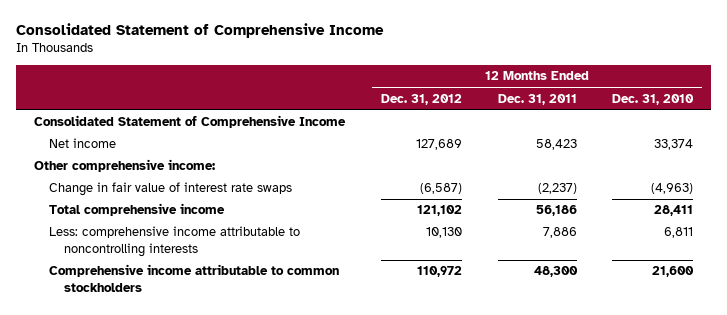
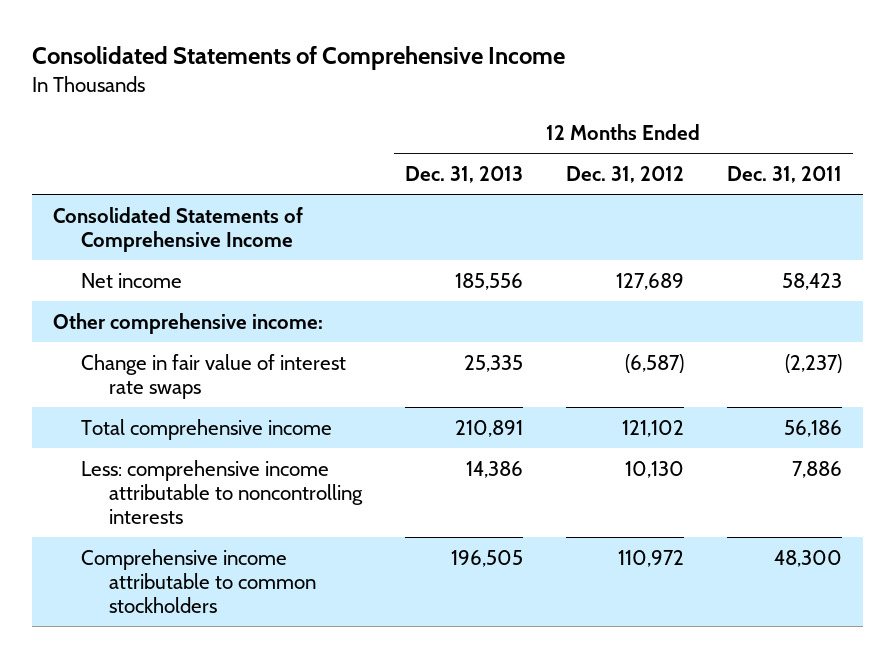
[15,23,384,39] Consolidated Statement of Comprehensive Income -> [31,46,565,71] Consolidated Statements of Comprehensive Income
[612,93,695,105] Dec. 31, 2010 -> none
none -> [404,165,523,183] Dec. 31, 2013
[33,115,346,129] Consolidated Statement of Comprehensive Income -> [53,206,304,252] Consolidated Statements of Comprehensive Income

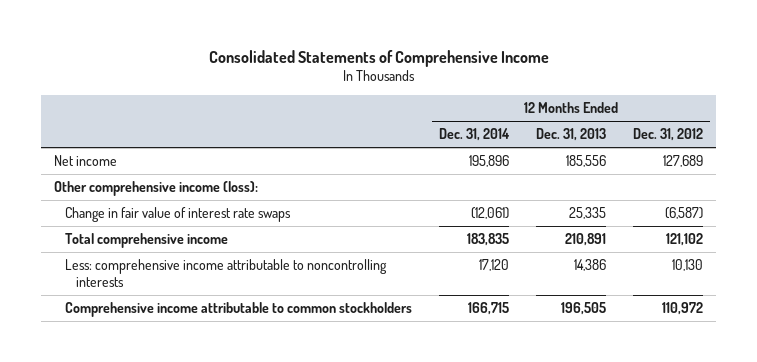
[726,165,842,183] Dec. 31, 2011 -> none
none -> [439,128,511,142] Dec. 31, 2014
[53,206,304,252] Consolidated Statements of Comprehensive Income -> none
[53,312,324,334] Other comprehensive income: -> [54,181,259,197] Other comprehensive income (loss):

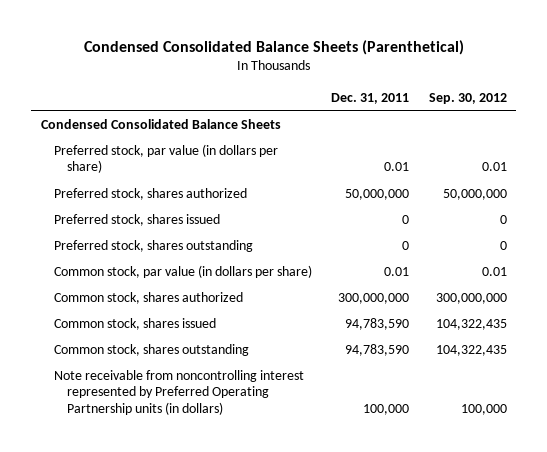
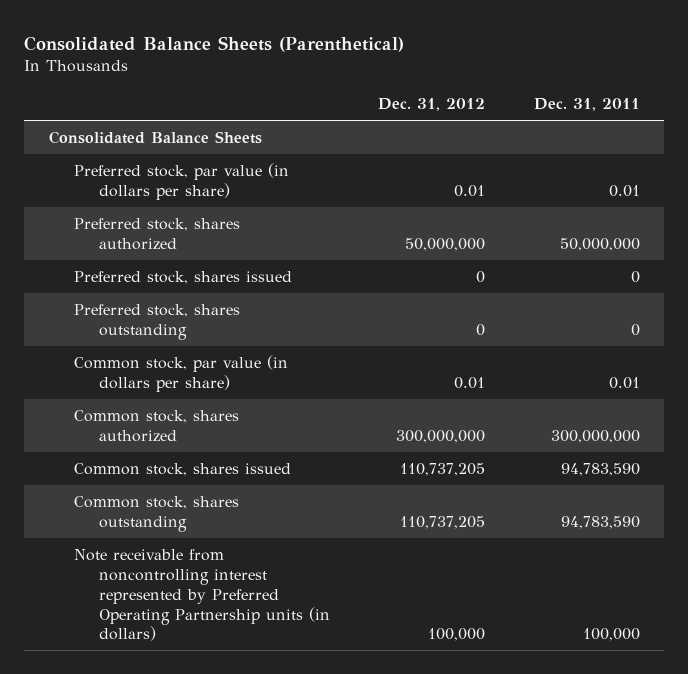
[83,40,464,56] Condensed Consolidated Balance Sheets (Parenthetical) -> [24,35,405,52] Consolidated Balance Sheets (Parenthetical)
[428,92,507,104] Sep. 30, 2012 -> none
none -> [378,98,486,112] Dec. 31, 2012
[40,118,281,129] Condensed Consolidated Balance Sheets -> [48,130,262,144] Consolidated Balance Sheets

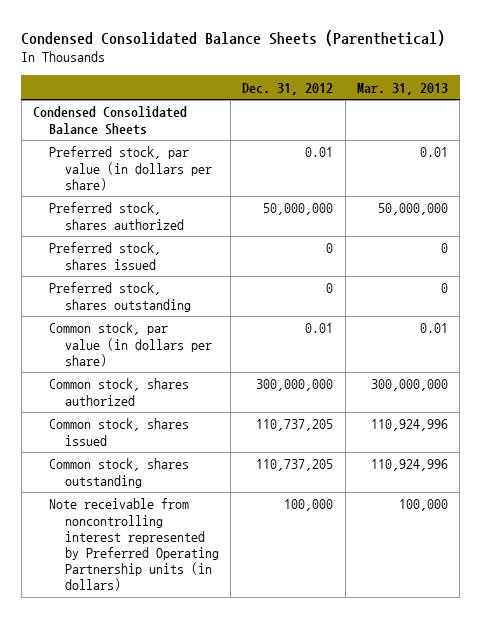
[24,35,405,52] Consolidated Balance Sheets (Parenthetical) -> [21,29,446,46] Condensed Consolidated Balance Sheets (Parenthetical)
[533,98,640,112] Dec. 31, 2011 -> none
none -> [356,82,448,95] Mar. 31, 2013
[48,130,262,144] Consolidated Balance Sheets -> [32,106,187,135] Condensed Consolidated Balance Sheets

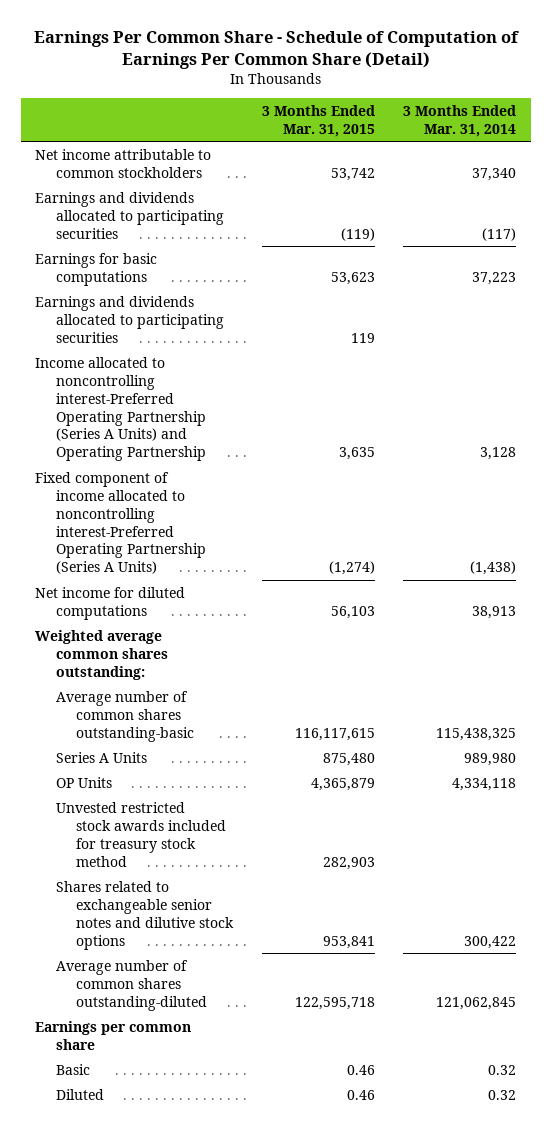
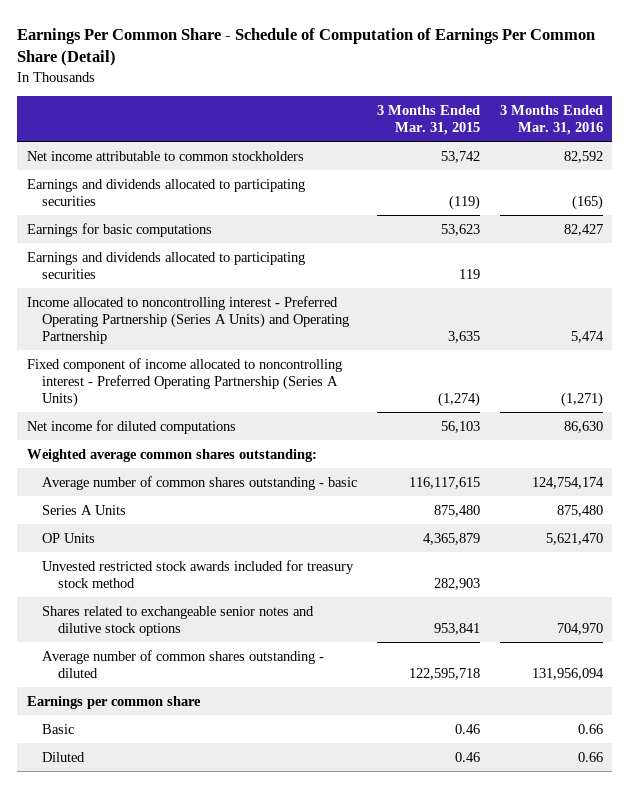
[403,104,517,137] 3 Months Ended Mar. 31, 2014 -> none
none -> [499,104,603,135] 3 Months Ended Mar. 31, 2016
[35,356,206,462] Income allocated to noncontrolling interest-Preferred Operating Partnership (Series A Units) and Operating Partnership -> [26,295,350,344] Income allocated to noncontrolling interest - Preferred Operating Partnership (Series A Units) and Operating Partnership
[35,471,206,575] Fixed component of income allocated to noncontrolling interest-Preferred Operating Partnership (Series A Units) -> [26,357,342,407] Fixed component of income allocated to noncontrolling interest - Preferred Operating Partnership (Series A Units)
[55,690,194,742] Average number of common shares outstanding-basic -> [42,475,358,490] Average number of common shares outstanding - basic
[55,959,207,1011] Average number of common shares outstanding-diluted -> [42,649,325,678] Average number of common shares outstanding - diluted

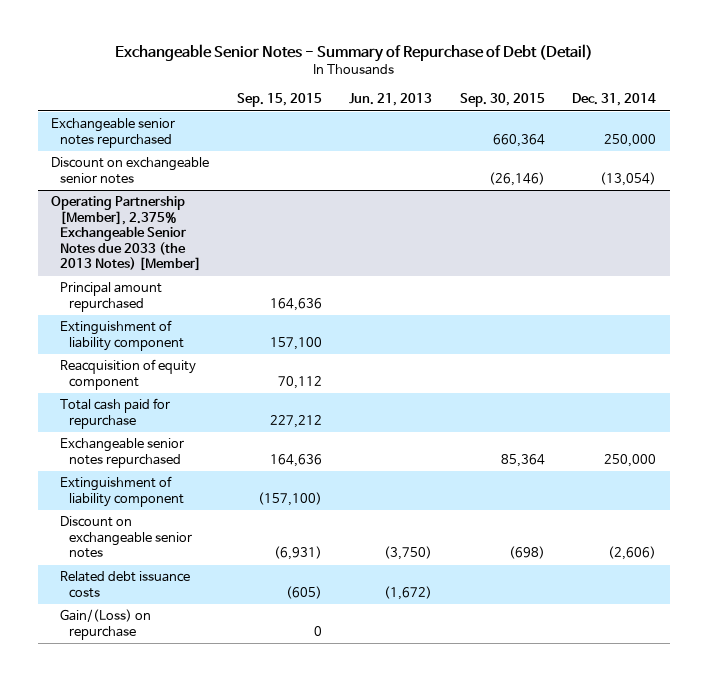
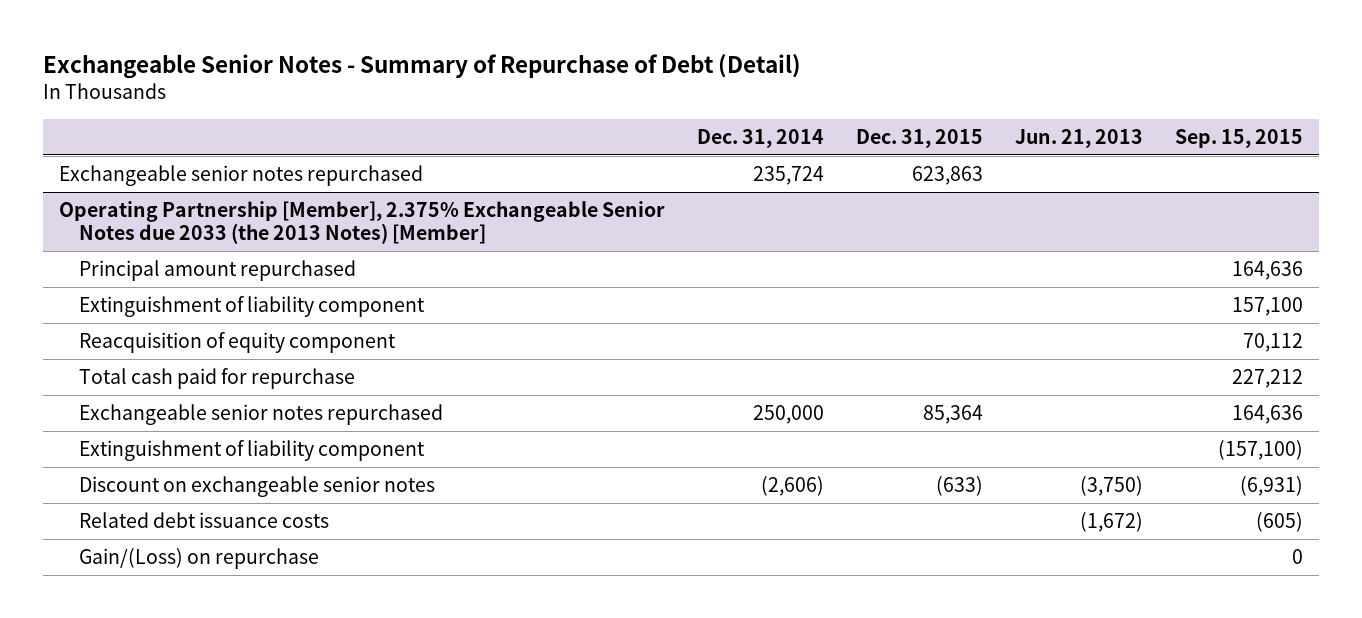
[459,93,545,108] Sep. 30, 2015 -> none
none -> [855,128,983,148] Dec. 31, 2015
[51,157,210,184] Discount on exchangeable senior notes -> none
[604,133,657,147] 250,000 -> [753,166,825,186] 235,724

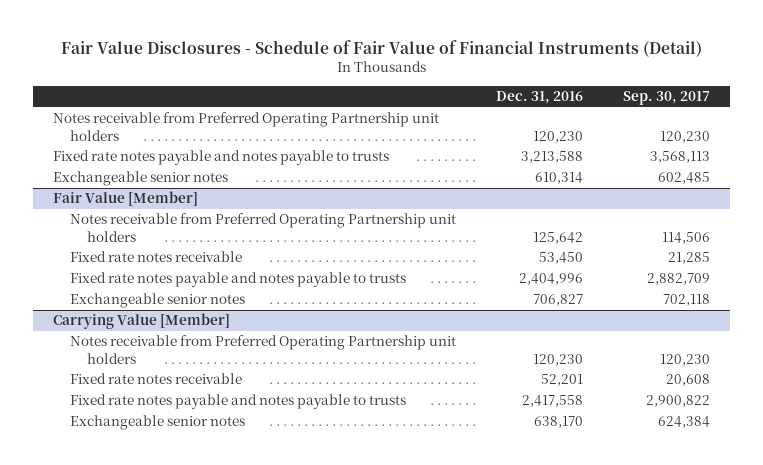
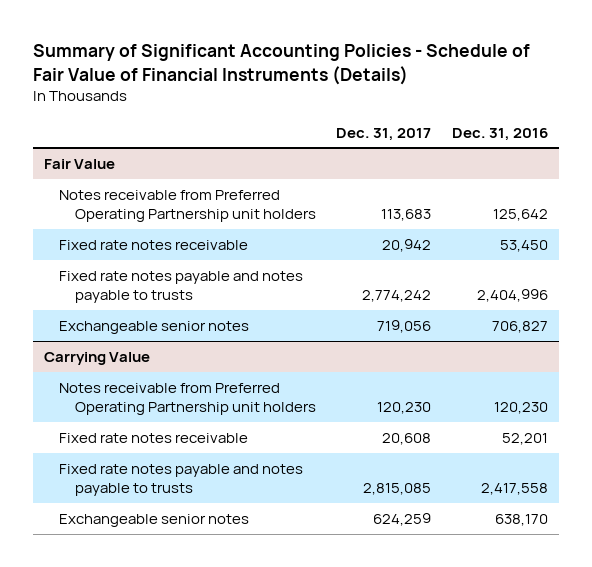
[60,40,702,58] Fair Value Disclosures - Schedule of Fair Value of Financial Instruments (Detail) -> [33,43,531,85] Summary of Significant Accounting Policies - Schedule of Fair Value of Financial Instruments (Details)
[623,91,711,106] Sep. 30, 2017 -> none
none -> [336,127,432,141] Dec. 31, 2017
[52,112,439,141] Notes receivable from Preferred Operating Partnership unit holders -> none
[52,150,389,166] Fixed rate notes payable and notes payable to trusts -> none
[52,171,228,187] Exchangeable senior notes -> none
[52,191,198,207] Fair Value [Member] -> [43,159,115,170] Fair Value
[52,313,230,330] Carrying Value [Member] -> [43,352,150,366] Carrying Value

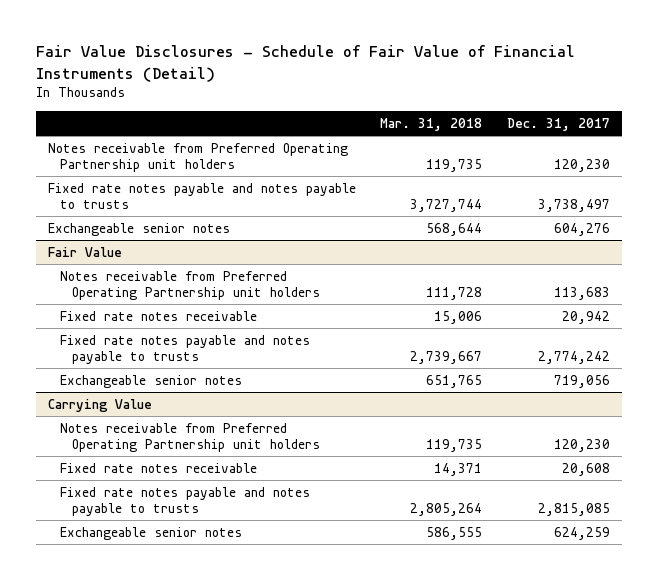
[33,43,531,85] Summary of Significant Accounting Policies - Schedule of Fair Value of Financial Instruments (Details) -> [36,45,576,82] Fair Value Disclosures - Schedule of Fair Value of Financial Instruments (Detail)
[452,127,549,141] Dec. 31, 2016 -> none
none -> [380,117,483,131] Mar. 31, 2018
none -> [48,142,349,172] Notes receivable from Preferred Operating Partnership unit holders
none -> [48,182,357,209] Fixed rate notes payable and notes payable to trusts
none -> [48,222,231,236] Exchangeable senior notes

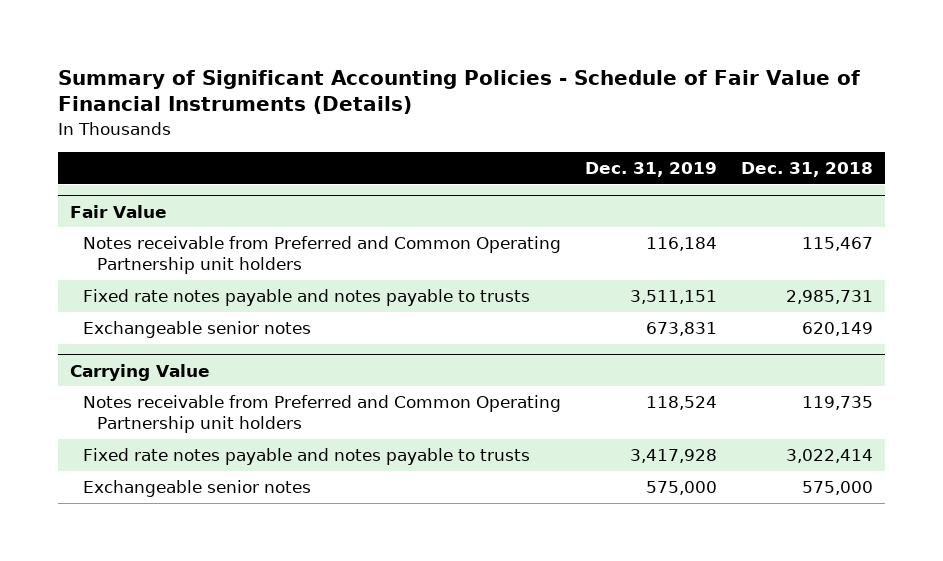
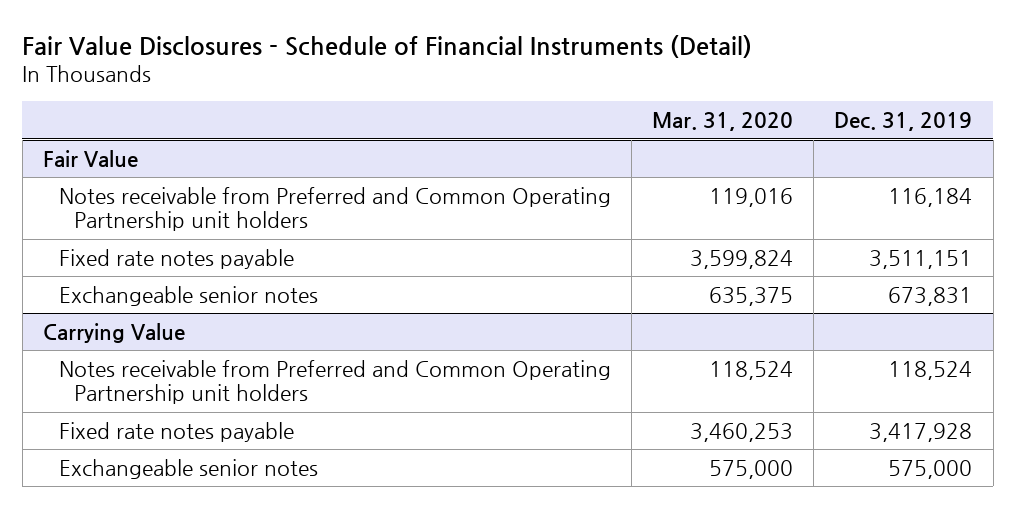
[57,69,860,115] Summary of Significant Accounting Policies - Schedule of Fair Value of Financial Instruments (Details) -> [22,34,753,58] Fair Value Disclosures - Schedule of Financial Instruments (Detail)
[741,161,874,177] Dec. 31, 2018 -> none
none -> [652,112,794,132] Mar. 31, 2020
[83,289,531,307] Fixed rate notes payable and notes payable to trusts -> [58,248,294,269] Fixed rate notes payable
[83,448,531,466] Fixed rate notes payable and notes payable to trusts -> [58,421,294,442] Fixed rate notes payable

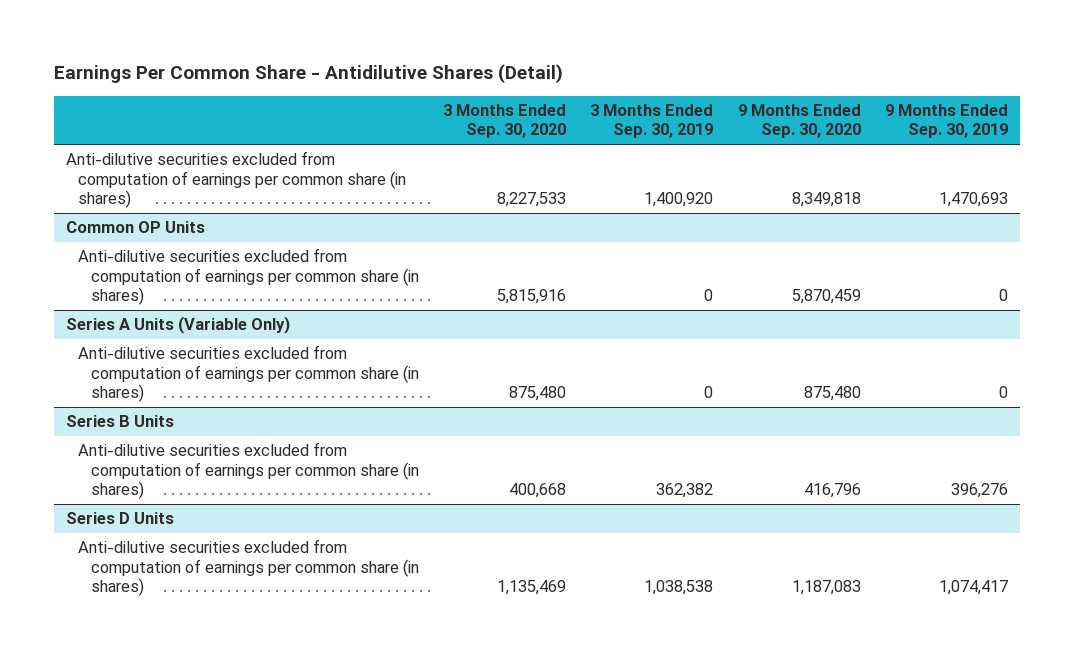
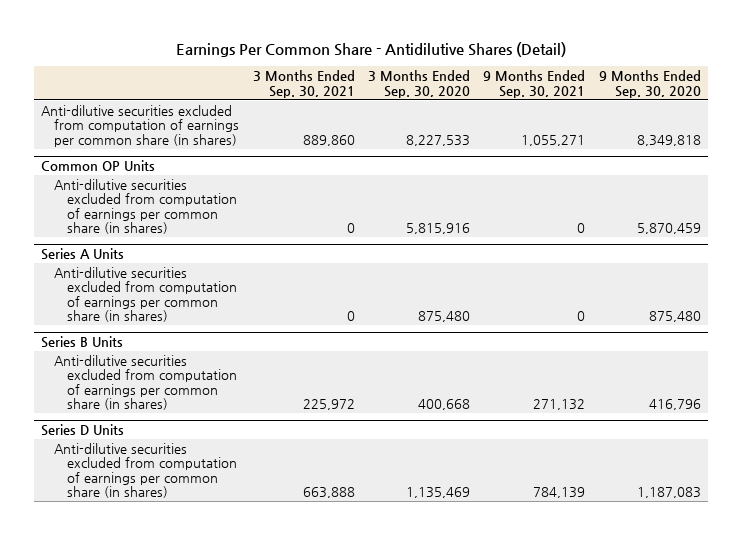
[590,104,714,139] 3 Months Ended Sep. 30, 2019 -> none
[884,104,1008,139] 9 Months Ended Sep. 30, 2019 -> none
none -> [252,70,355,98] 3 Months Ended Sep. 30, 2021
none -> [483,70,586,98] 9 Months Ended Sep. 30, 2021
[65,316,290,335] Series A Units (Variable Only) -> [40,248,124,261] Series A Units

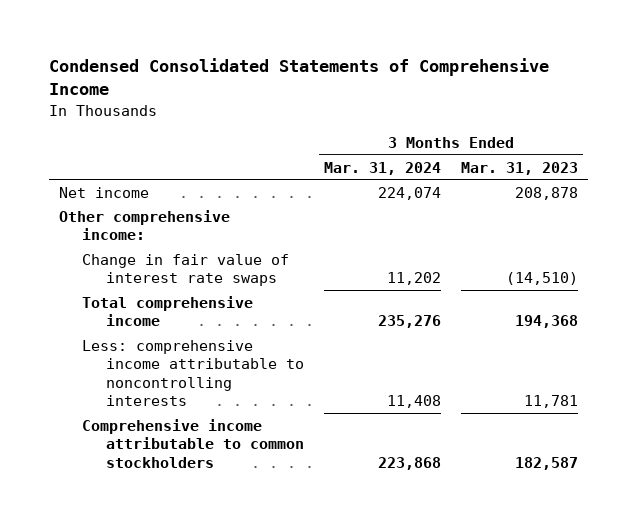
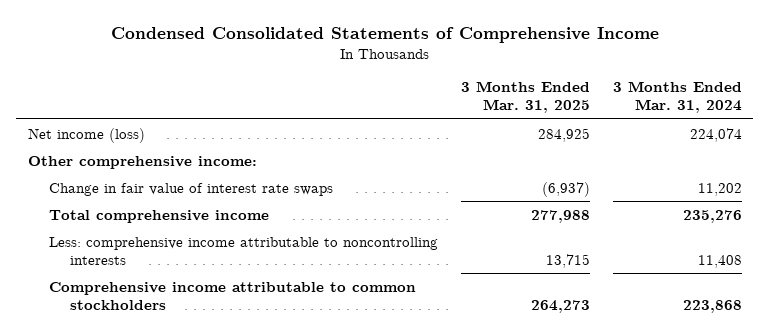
[460,161,578,175] Mar. 31, 2023 -> none
none -> [460,81,590,114] 3 Months Ended Mar. 31, 2025
[58,186,149,198] Net income -> [27,127,145,143] Net income (loss)

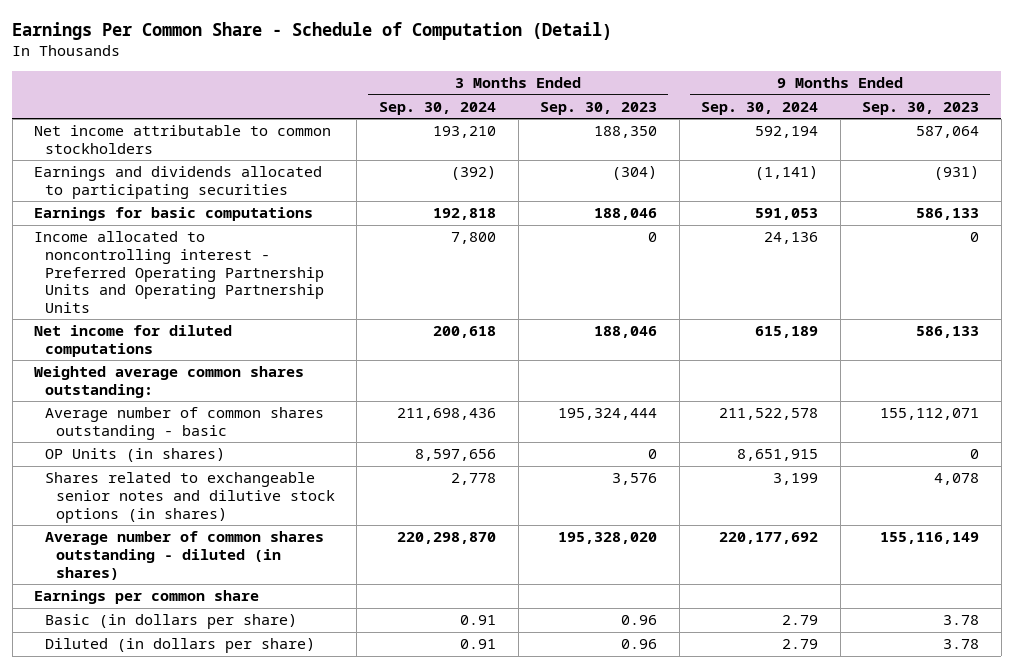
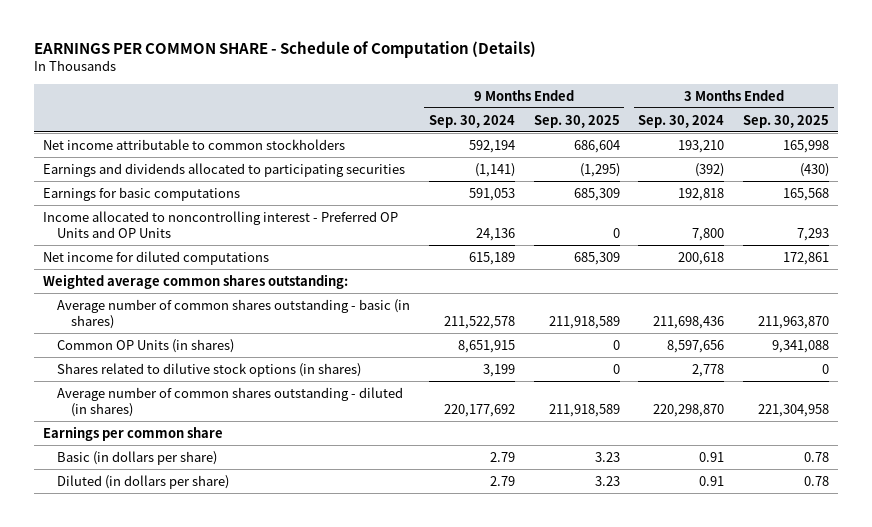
[12,21,613,40] Earnings Per Common Share - Schedule of Computation (Detail) -> [33,40,536,58] EARNINGS PER COMMON SHARE - Schedule of Computation (Details)
[540,101,658,115] Sep. 30, 2023 -> none
[862,101,980,115] Sep. 30, 2023 -> none
none -> [533,114,620,128] Sep. 30, 2025
none -> [742,114,829,128] Sep. 30, 2025
[34,231,325,313] Income allocated to noncontrolling interest - Preferred Operating Partnership Units and Operating Partnership Units -> [42,210,398,238] Income allocated to noncontrolling interest - Preferred OP Units and OP Units
[45,407,325,440] Average number of common shares outstanding - basic -> [57,298,411,329] Average number of common shares outstanding - basic (in shares)
[45,448,226,463] OP Units (in shares) -> [57,338,235,353] Common OP Units (in shares)
[45,472,335,523] Shares related to exchangeable senior notes and dilutive stock options (in shares) -> [57,362,362,377] Shares related to dilutive stock options (in shares)

